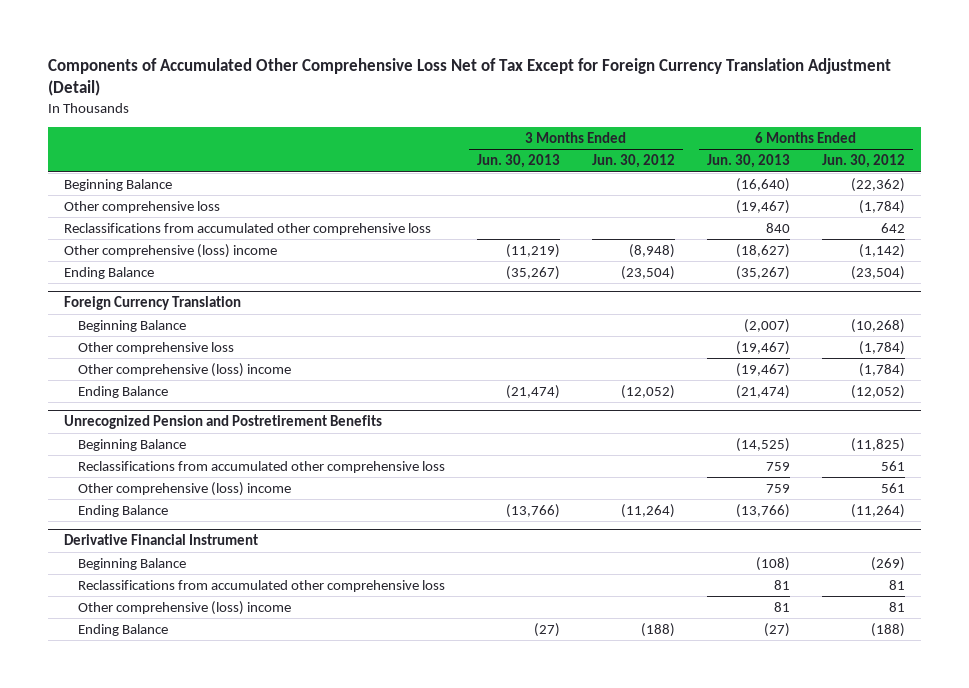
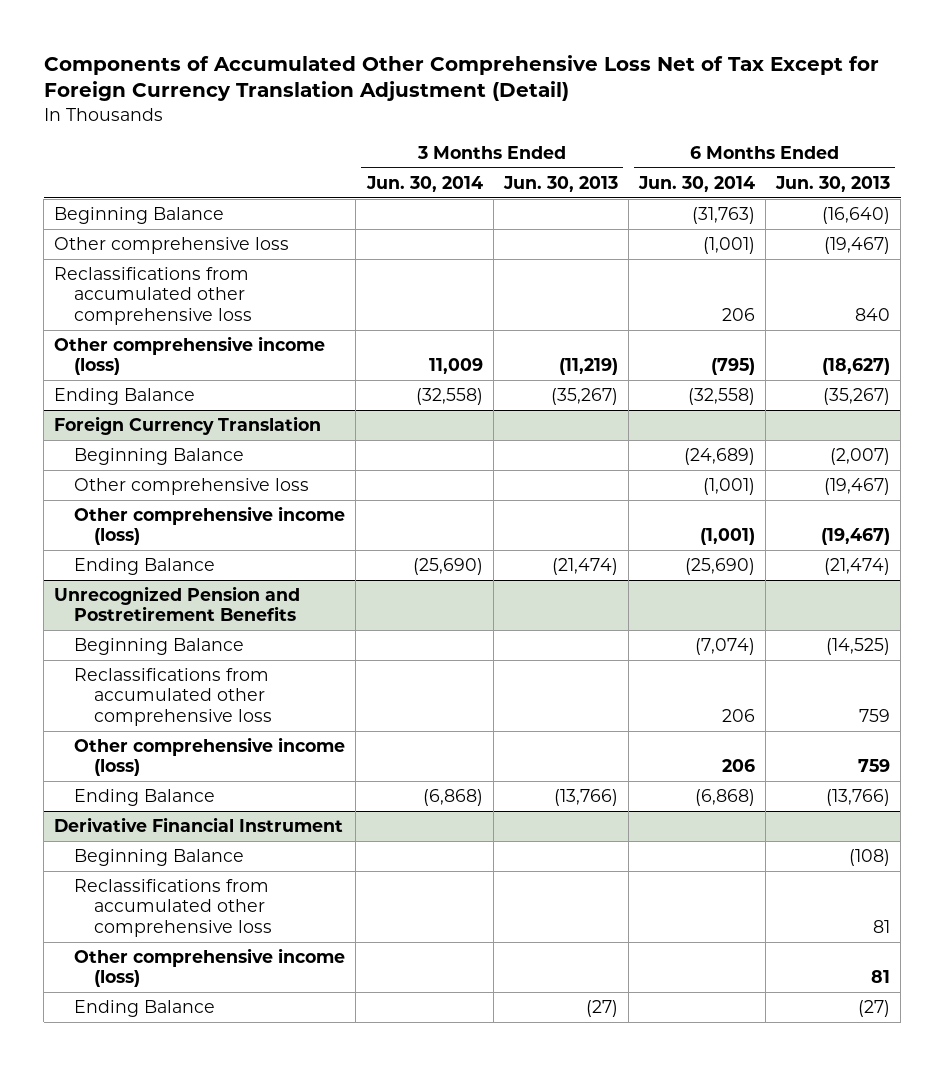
[592,154,676,169] Jun. 30, 2012 -> none
[822,154,906,169] Jun. 30, 2012 -> none
none -> [365,175,483,192] Jun. 30, 2014
none -> [637,175,755,192] Jun. 30, 2014
[64,243,278,258] Other comprehensive (loss) income -> [54,335,326,376] Other comprehensive income (loss)
[78,362,292,377] Other comprehensive (loss) income -> [74,505,346,546] Other comprehensive income (loss)
[78,481,292,496] Other comprehensive (loss) income -> [74,736,346,777] Other comprehensive income (loss)
[78,600,292,615] Other comprehensive (loss) income -> [74,947,346,988] Other comprehensive income (loss)

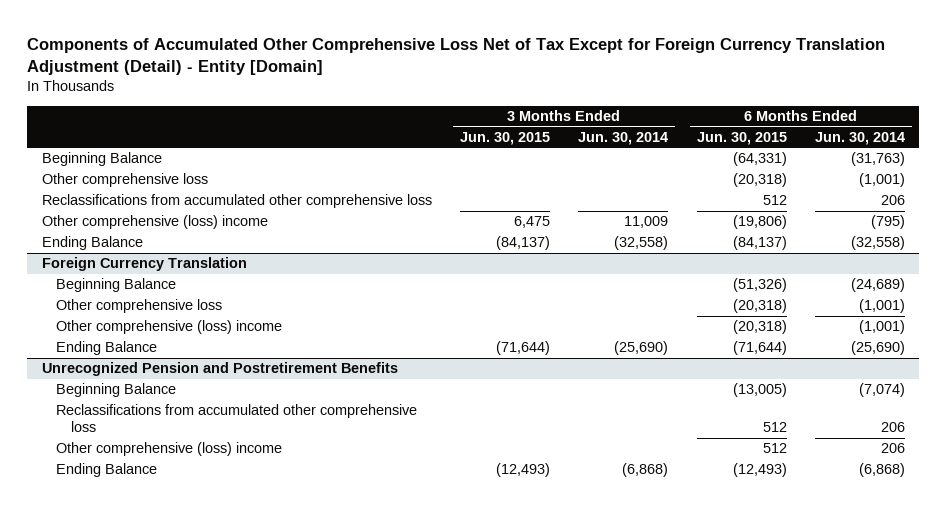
[43,54,879,102] Components of Accumulated Other Comprehensive Loss Net of Tax Except for Foreign Currency Translation Adjustment (Detail) -> [27,37,886,75] Components of Accumulated Other Comprehensive Loss Net of Tax Except for Foreign Currency Translation Adjustment (Detail) - Entity [Domain]
[502,175,618,192] Jun. 30, 2013 -> none
[775,175,891,192] Jun. 30, 2013 -> none
none -> [459,131,550,145] Jun. 30, 2015
none -> [696,131,787,145] Jun. 30, 2015
[54,335,326,376] Other comprehensive income (loss) -> [41,215,268,230] Other comprehensive (loss) income
[74,505,346,546] Other comprehensive income (loss) -> [56,320,283,335] Other comprehensive (loss) income
[74,736,346,777] Other comprehensive income (loss) -> [56,442,283,457] Other comprehensive (loss) income
[54,816,344,832] Derivative Financial Instrument -> none
[74,848,245,866] Beginning Balance -> none
[74,878,273,938] Reclassifications from accumulated other comprehensive loss -> none
[74,947,346,988] Other comprehensive income (loss) -> none
[74,999,216,1017] Ending Balance -> none

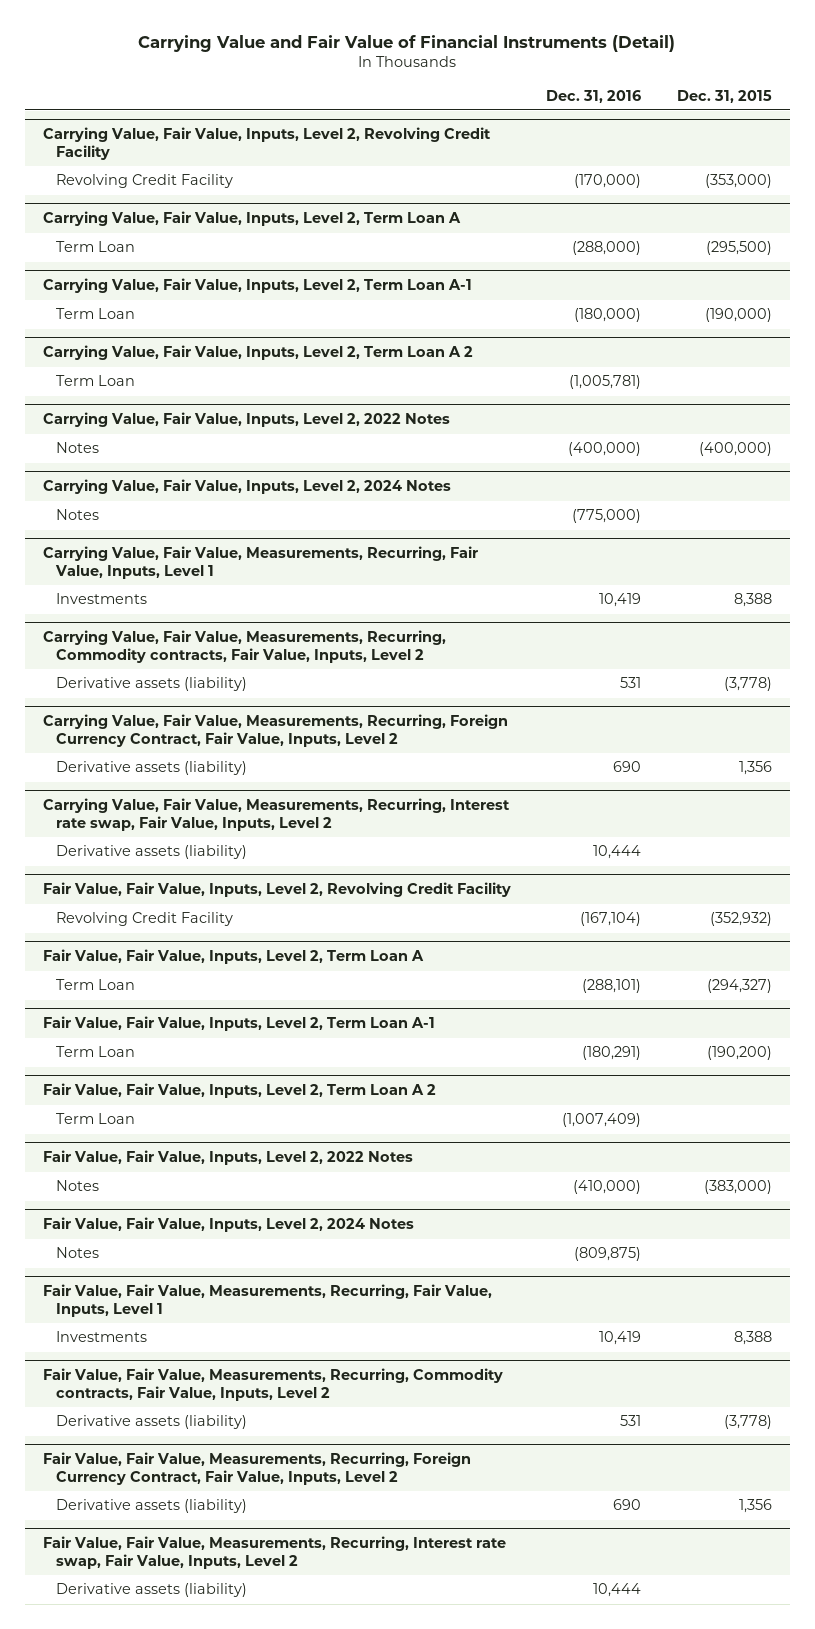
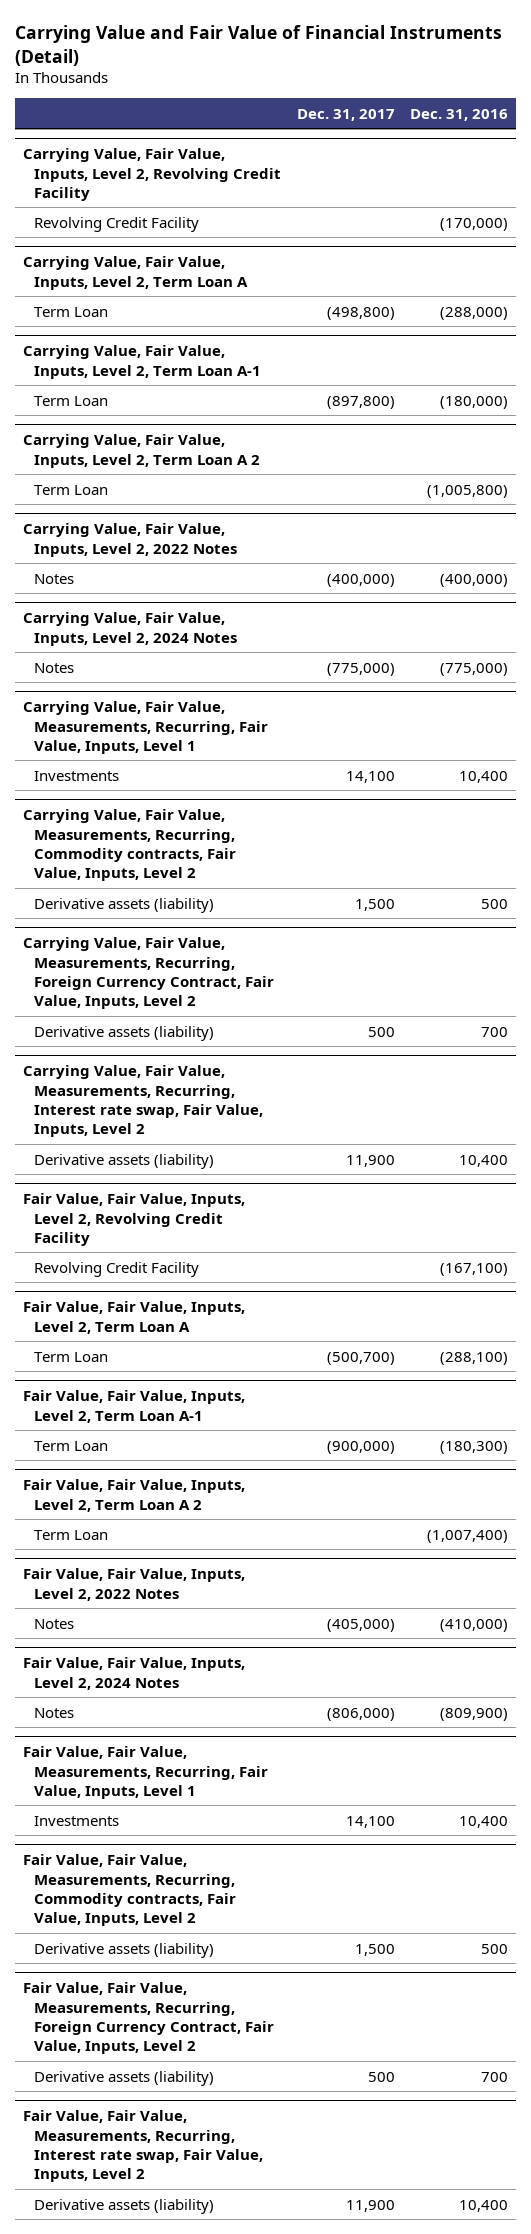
[676,89,772,103] Dec. 31, 2015 -> none
none -> [296,108,395,121] Dec. 31, 2017
[569,375,642,390] (1,005,781) -> [426,484,508,498] (1,005,800)
[599,593,642,608] 10,419 -> [458,770,508,783] 10,400
[620,677,642,689] 531 -> [480,898,508,909] 500
[613,761,642,773] 690 -> [480,1026,508,1037] 700
[593,845,642,860] 10,444 -> [458,1154,508,1167] 10,400
[580,912,642,927] (167,104) -> [439,1262,508,1276] (167,100)
[582,979,642,994] (288,101) -> [439,1351,508,1365] (288,100)
[582,1046,642,1061] (180,291) -> [439,1440,508,1454] (180,300)
[562,1113,642,1128] (1,007,409) -> [426,1529,508,1543] (1,007,400)
[574,1247,642,1262] (809,875) -> [439,1707,508,1721] (809,900)
[599,1331,642,1346] 10,419 -> [458,1815,508,1828] 10,400
[620,1415,642,1427] 531 -> [480,1943,508,1954] 500
[613,1499,642,1511] 690 -> [480,2071,508,2082] 700
[593,1583,642,1598] 10,444 -> [458,2199,508,2212] 10,400

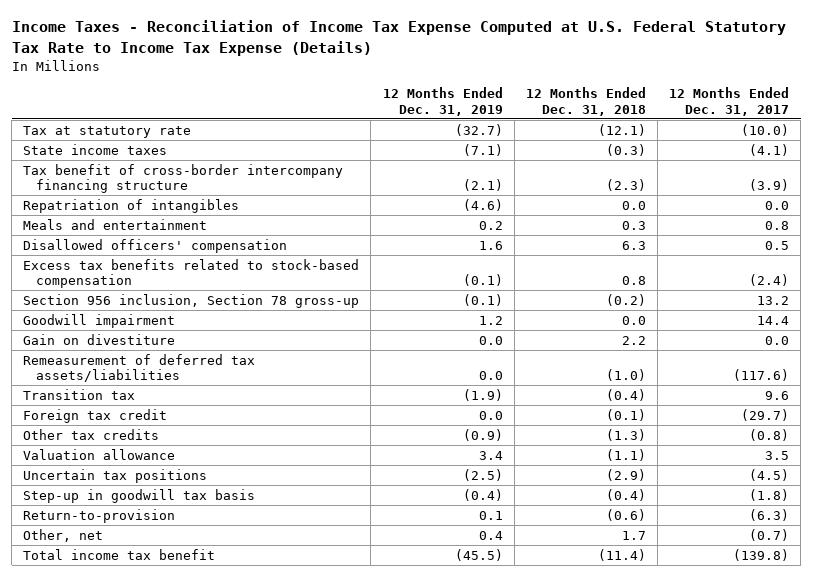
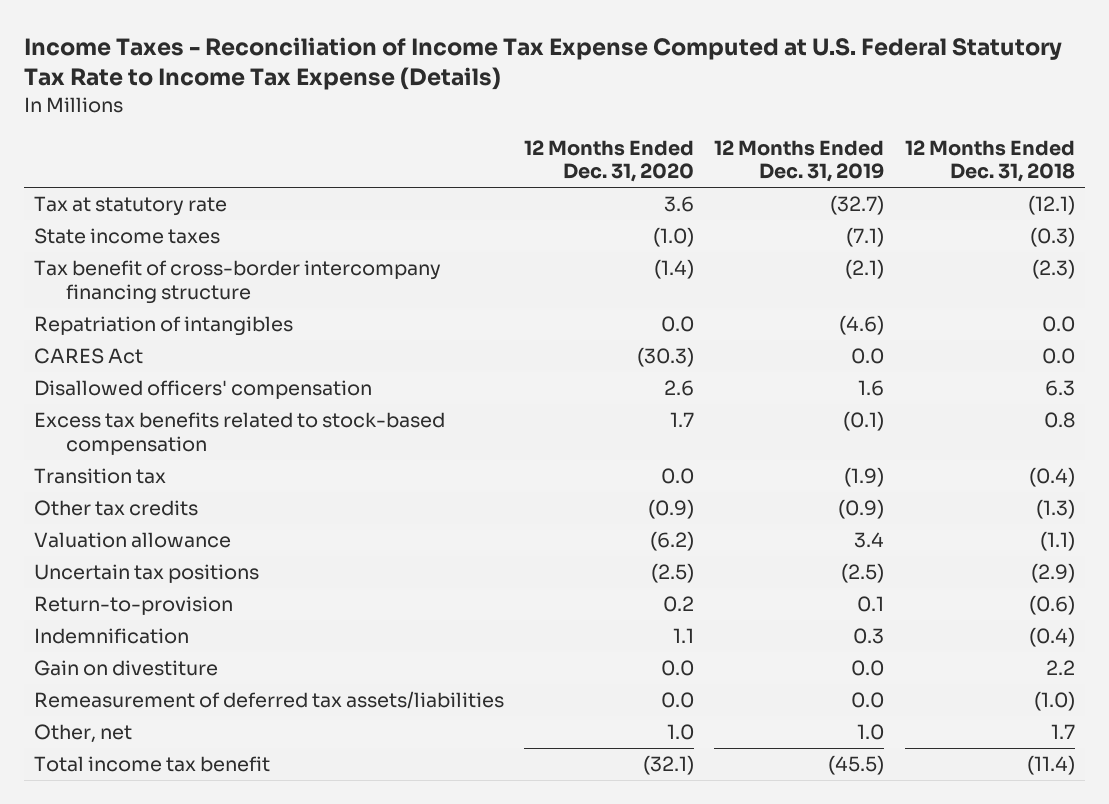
[669,87,790,116] 12 Months Ended Dec. 31, 2017 -> none
none -> [524,139,695,183] 12 Months Ended Dec. 31, 2020
[23,218,208,230] Meals and entertainment -> none
none -> [34,348,144,365] CARES Act
[23,293,360,308] Section 956 inclusion, Section 78 gross-up -> none
[23,313,176,328] Goodwill impairment -> none
[23,408,168,423] Foreign tax credit -> none
[23,488,256,503] Step-up in goodwill tax basis -> none
none -> [34,628,190,645] Indemnification
[23,333,176,345] Gain on divestiture -> [34,660,219,677] Gain on divestiture
[23,353,256,383] Remeasurement of deferred tax assets/liabilities -> [34,691,505,710] Remeasurement of deferred tax assets/liabilities
[478,530,503,540] 0.4 -> [857,724,885,741] 1.0

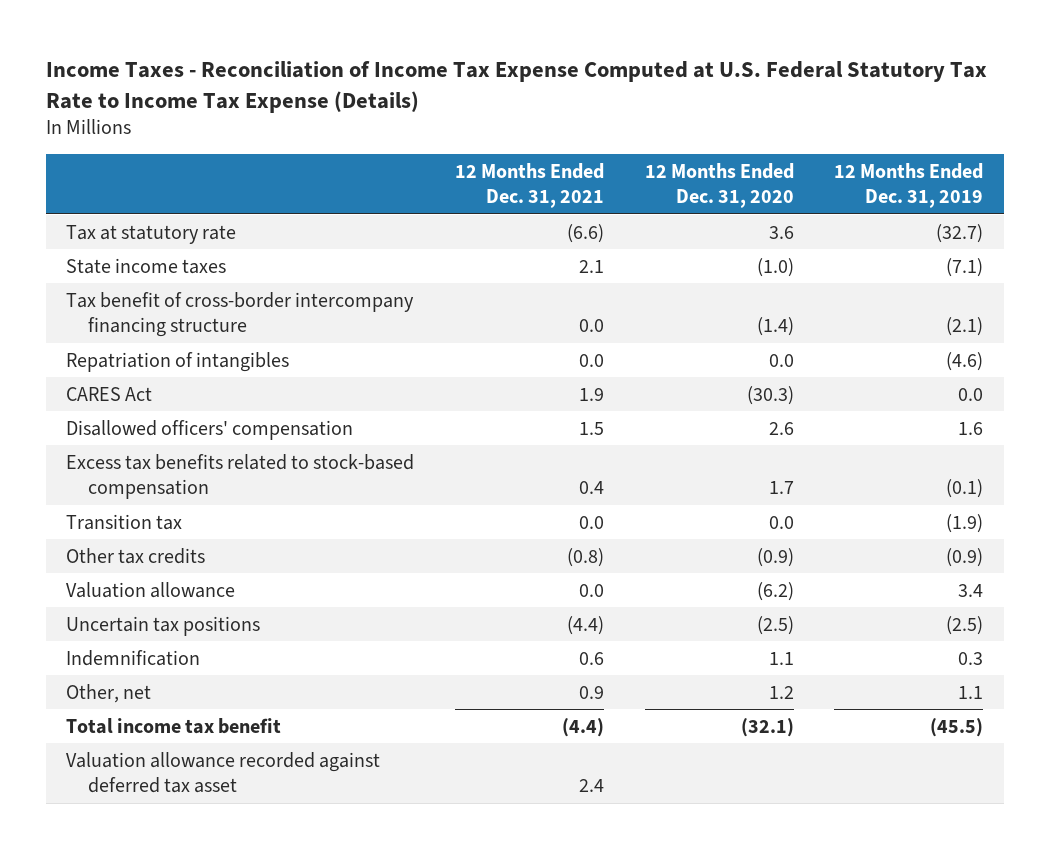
[904,139,1075,183] 12 Months Ended Dec. 31, 2018 -> none
none -> [455,162,605,208] 12 Months Ended Dec. 31, 2021
[34,596,234,616] Return-to-provision -> none
[34,660,219,677] Gain on divestiture -> none
[34,691,505,710] Remeasurement of deferred tax assets/liabilities -> none
[667,724,695,741] 1.0 -> [768,685,794,699] 1.2
[857,724,885,741] 1.0 -> [958,685,984,699] 1.1
none -> [66,751,381,793] Valuation allowance recorded against deferred tax asset

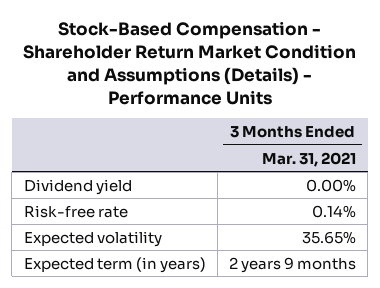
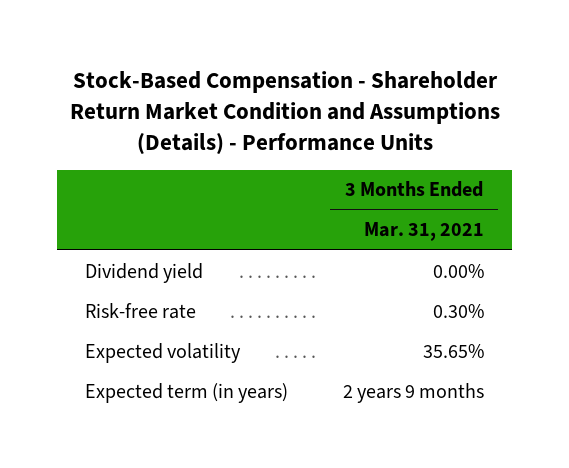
[312,204,357,218] 0.14% -> [433,303,485,318] 0.30%

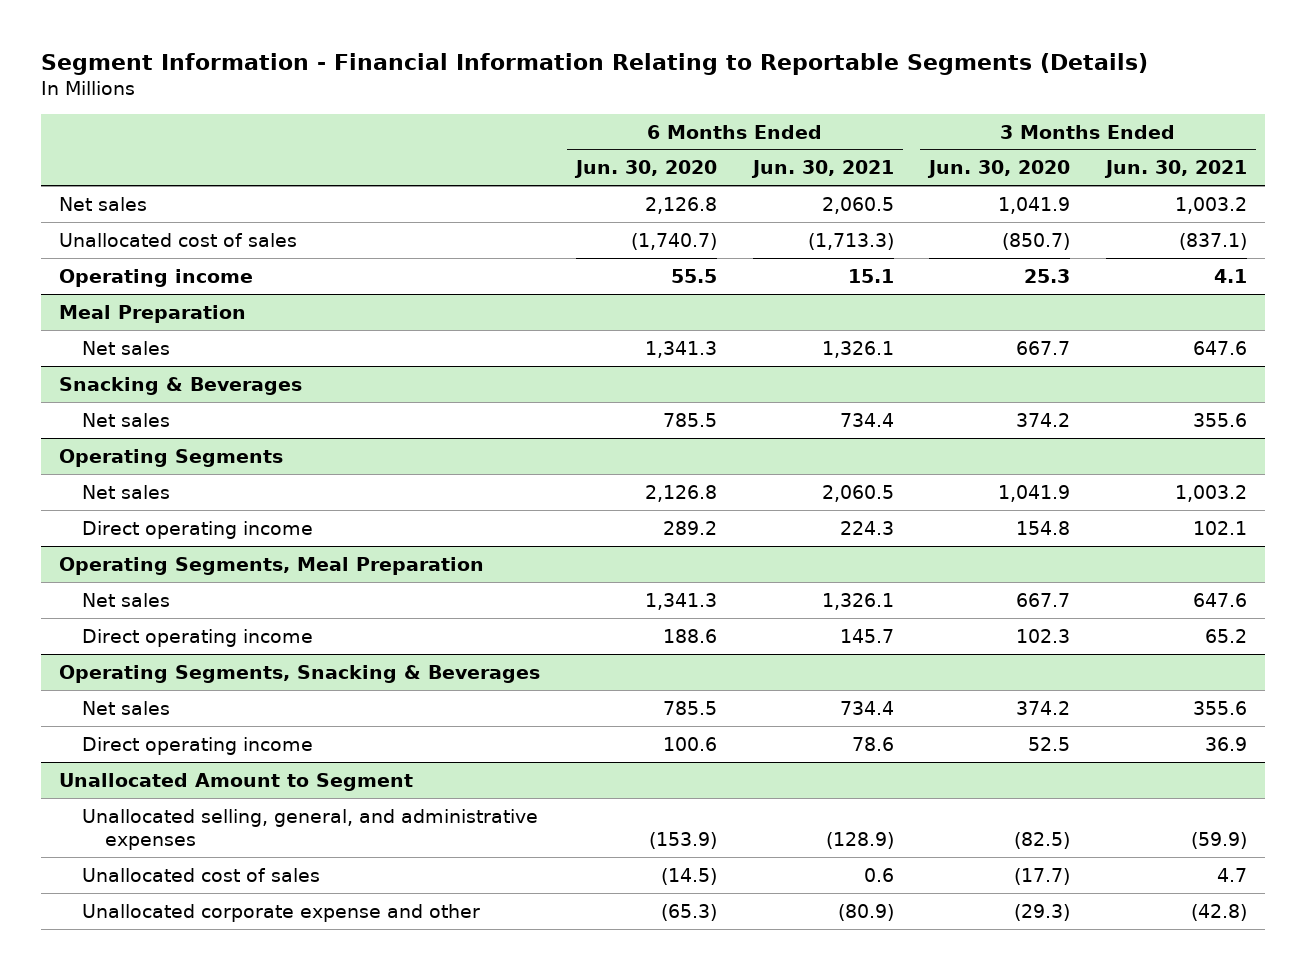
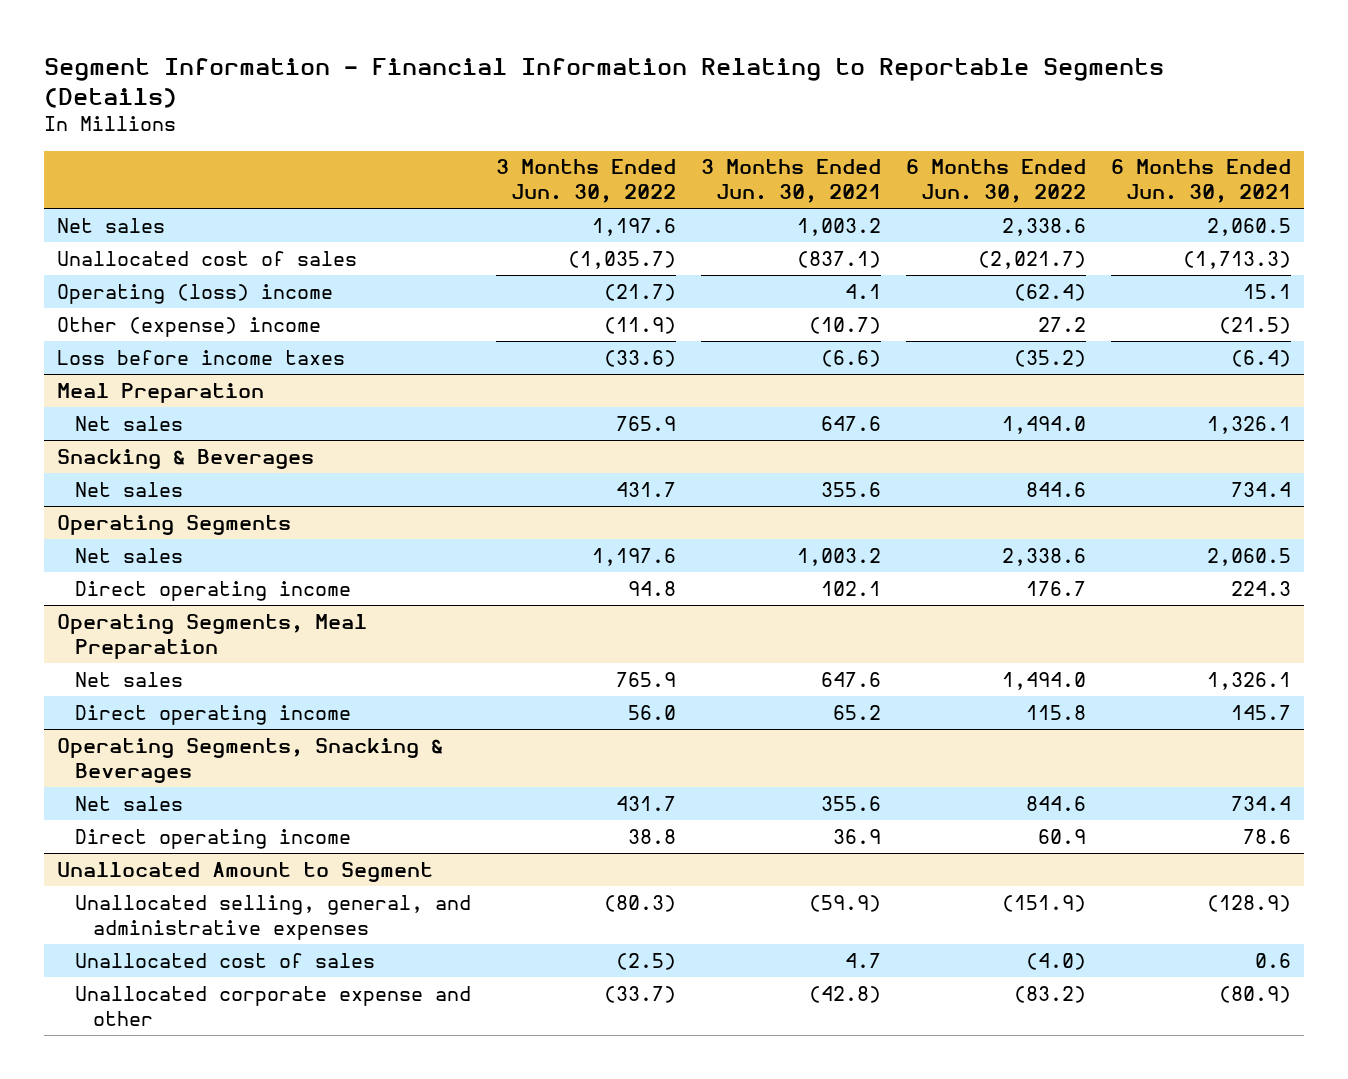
[573,160,717,179] Jun. 30, 2020 -> none
[927,160,1071,179] Jun. 30, 2020 -> none
none -> [496,159,677,204] 3 Months Ended Jun. 30, 2022
none -> [906,159,1087,204] 6 Months Ended Jun. 30, 2022
[58,268,253,287] Operating income -> [56,283,333,304] Operating (loss) income
none -> [56,316,321,337] Other (expense) income
none -> [56,349,345,365] Loss before income taxes

